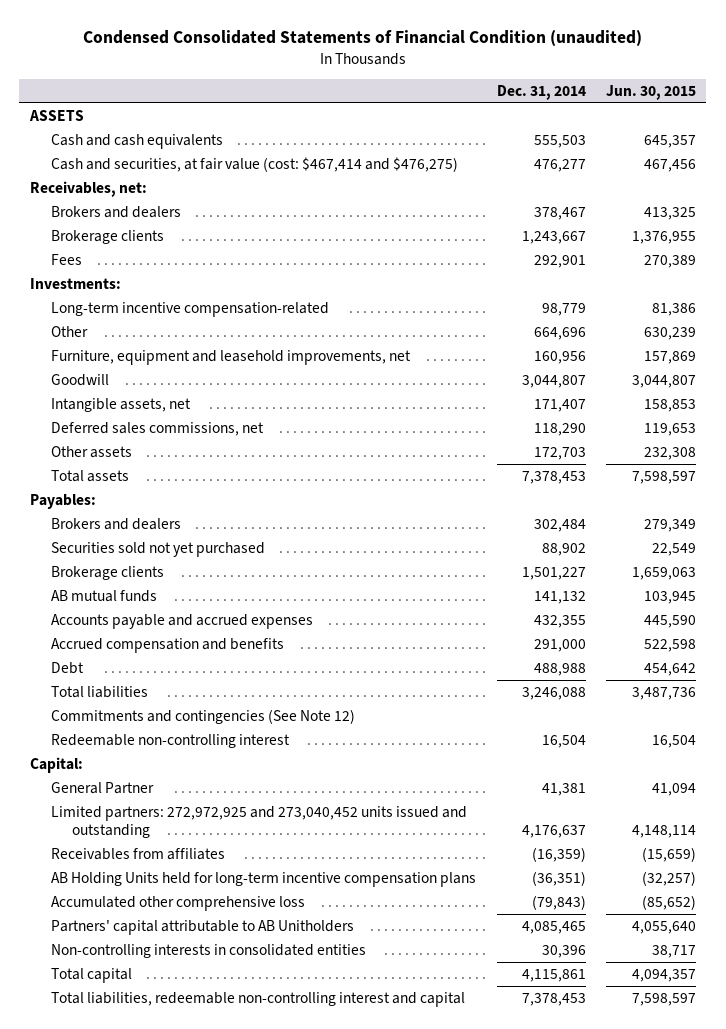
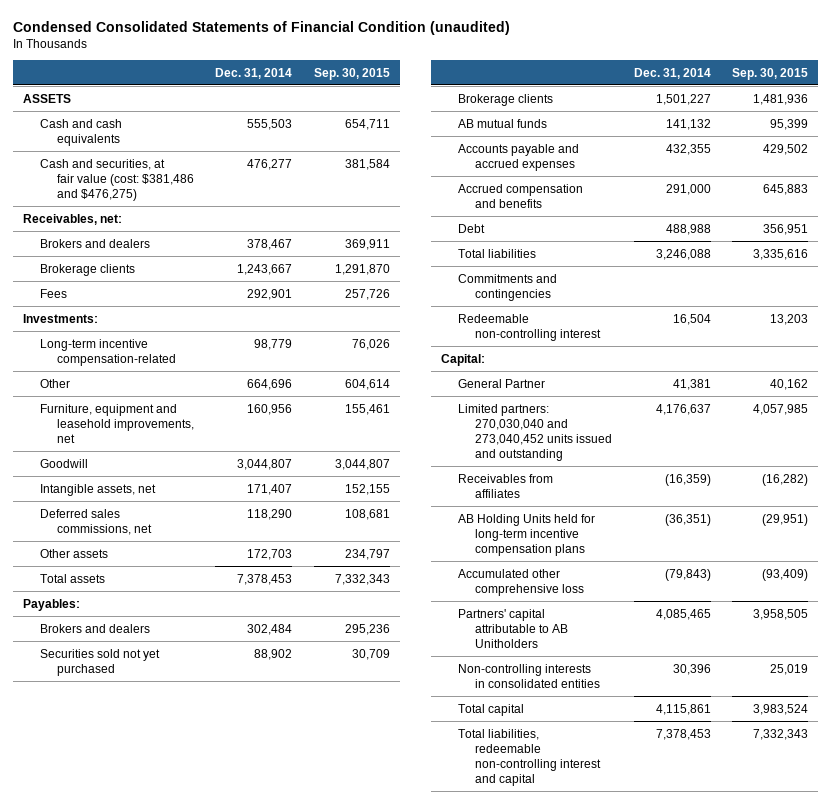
[606,85,697,101] Jun. 30, 2015 -> none
none -> [313,67,390,80] Sep. 30, 2015
[51,156,459,172] Cash and securities, at fair value (cost: $467,414 and $476,275) -> [40,158,195,201] Cash and securities, at fair value (cost: $381,486 and $476,275)
[51,708,356,724] Commitments and contingencies (See Note 12) -> [458,273,558,301] Commitments and contingencies
[51,805,468,839] Limited partners: 272,972,925 and 273,040,452 units issued and outstanding -> [458,403,613,461] Limited partners: 270,030,040 and 273,040,452 units issued and outstanding

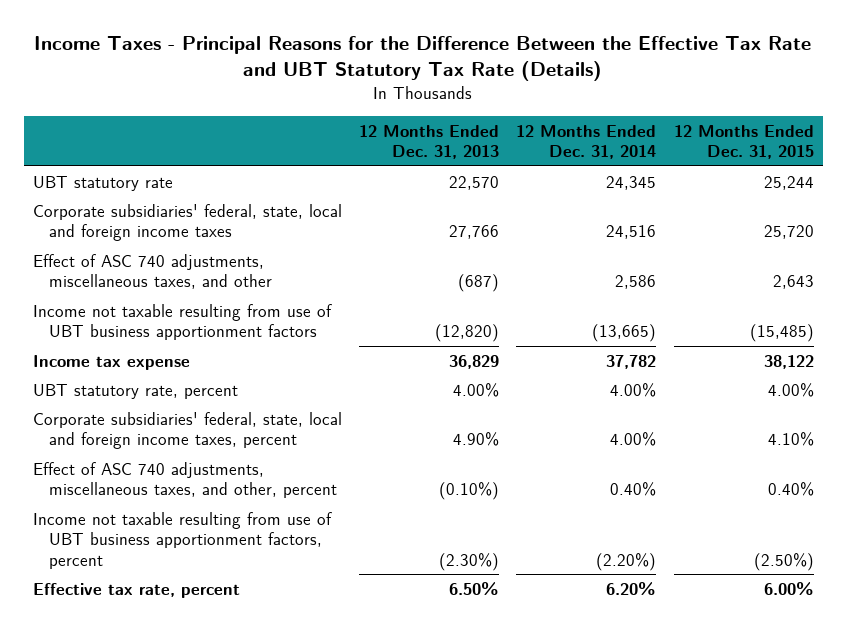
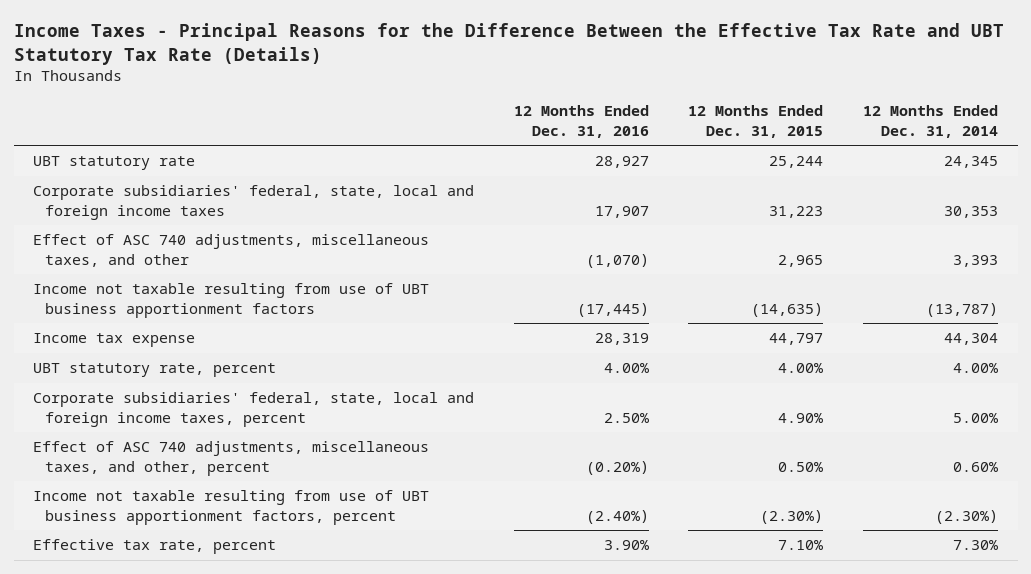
[358,124,499,160] 12 Months Ended Dec. 31, 2013 -> none
none -> [513,105,649,138] 12 Months Ended Dec. 31, 2016
[606,225,657,240] 24,516 -> [943,205,998,218] 30,353
[763,225,814,240] 25,720 -> [769,205,824,218] 31,223
[615,275,657,290] 2,586 -> [952,254,998,267] 3,393
[772,275,814,290] 2,643 -> [778,254,824,267] 2,965
[592,324,657,343] (13,665) -> [925,302,998,317] (13,787)
[749,324,814,343] (15,485) -> [751,302,824,317] (14,635)
[606,354,657,369] 37,782 -> [943,333,998,346] 44,304
[763,354,814,369] 38,122 -> [769,333,824,346] 44,797
[610,432,657,447] 4.00% -> [952,412,998,423] 5.00%
[767,432,814,447] 4.10% -> [778,412,824,423] 4.90%
[610,482,657,497] 0.40% -> [952,461,998,472] 0.60%
[767,482,814,497] 0.40% -> [778,461,824,472] 0.50%
[596,552,657,571] (2.20%) -> [934,509,998,524] (2.30%)
[753,552,814,571] (2.50%) -> [760,509,824,524] (2.30%)
[606,581,657,595] 6.20% -> [952,540,998,551] 7.30%
[763,581,814,595] 6.00% -> [778,540,824,551] 7.10%

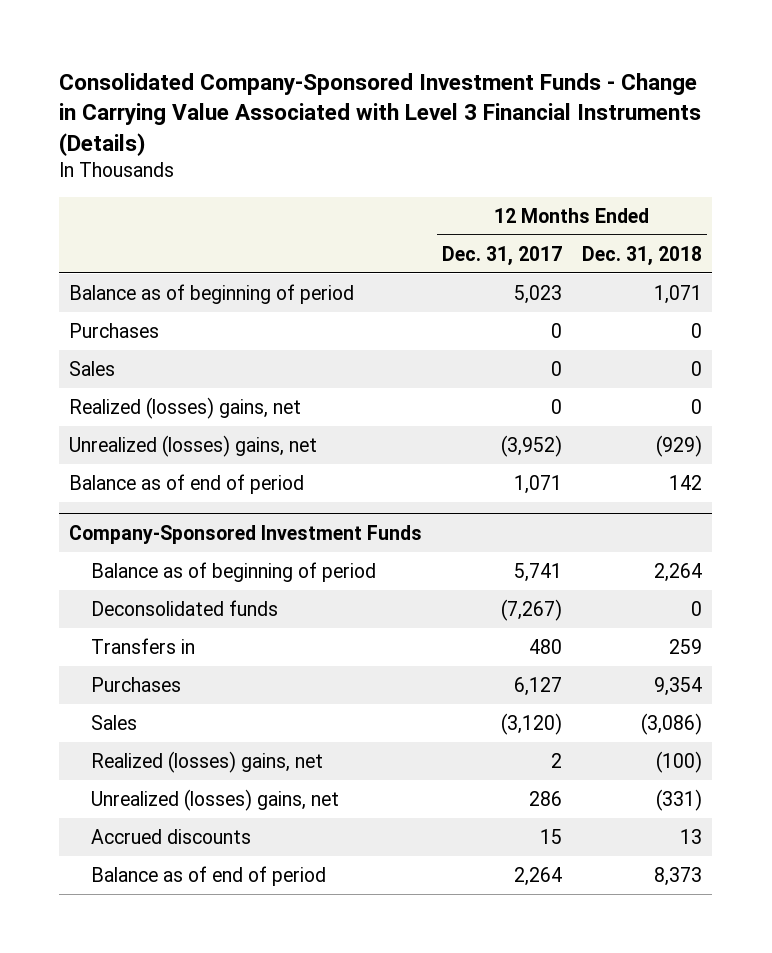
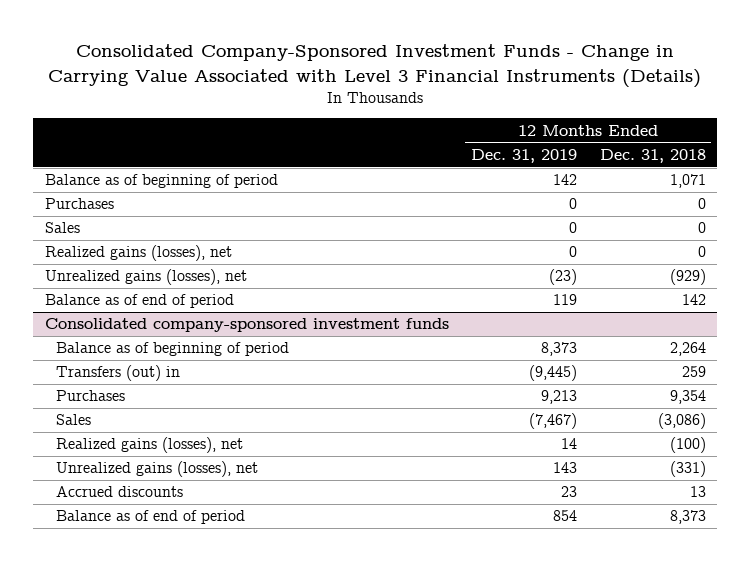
[442,245,563,266] Dec. 31, 2017 -> none
none -> [471,148,578,163] Dec. 31, 2019
[69,396,302,419] Realized (losses) gains, net -> [44,245,232,262] Realized gains (losses), net
[69,434,318,457] Unrealized (losses) gains, net -> [44,269,247,286] Unrealized gains (losses), net
[69,524,423,544] Company-Sponsored Investment Funds -> [44,318,449,333] Consolidated company-sponsored investment funds
[90,599,278,616] Deconsolidated funds -> none
[90,637,195,654] Transfers in -> [56,365,181,382] Transfers (out) in
[90,750,323,773] Realized (losses) gains, net -> [56,437,244,454] Realized gains (losses), net
[90,788,339,811] Unrealized (losses) gains, net -> [56,461,259,478] Unrealized gains (losses), net

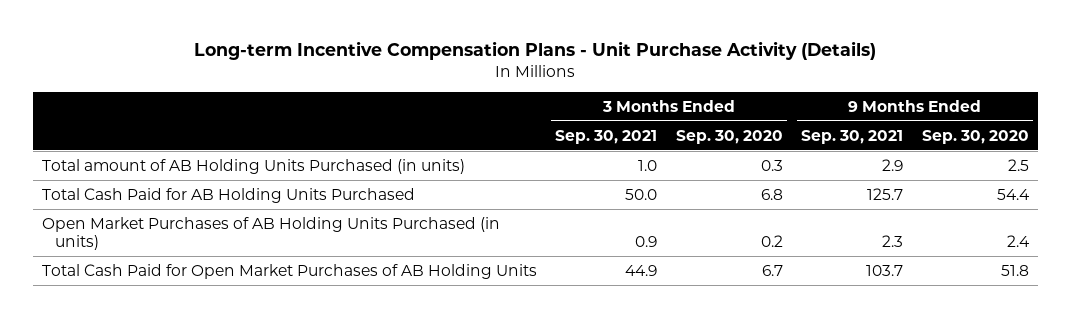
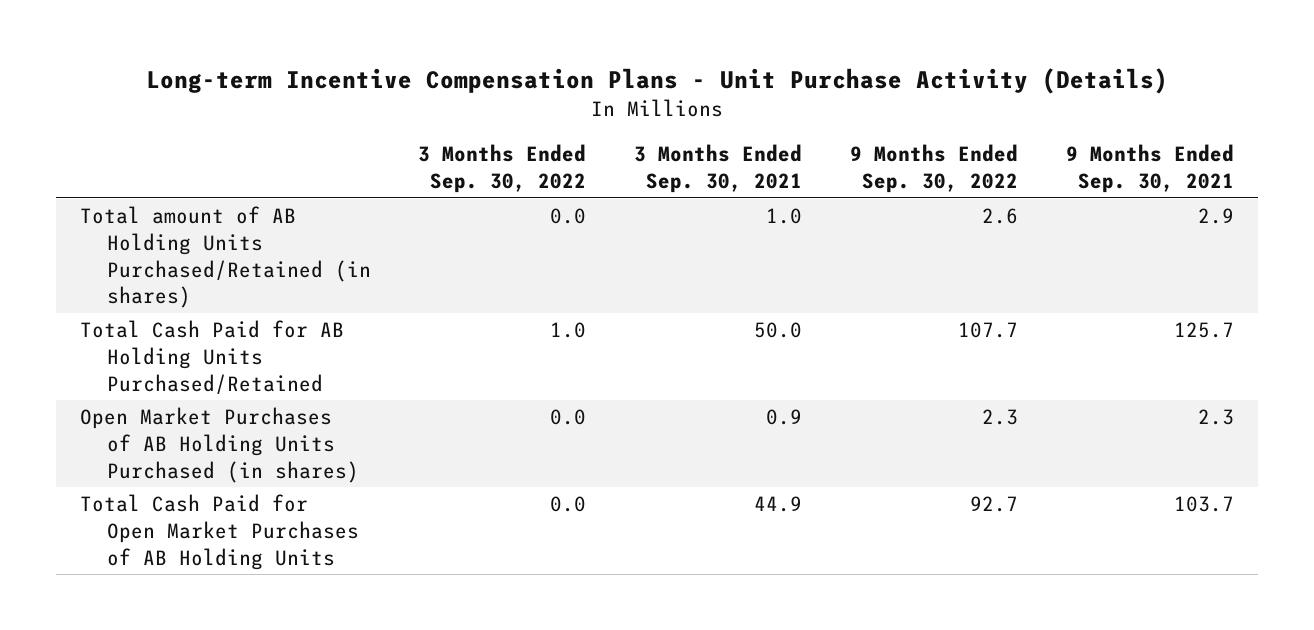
[675,129,783,144] Sep. 30, 2020 -> none
[921,129,1029,144] Sep. 30, 2020 -> none
none -> [418,144,587,193] 3 Months Ended Sep. 30, 2022
none -> [849,144,1018,193] 9 Months Ended Sep. 30, 2022
[42,158,466,174] Total amount of AB Holding Units Purchased (in units) -> [80,206,371,309] Total amount of AB Holding Units Purchased/Retained (in shares)
[42,187,416,203] Total Cash Paid for AB Holding Units Purchased -> [80,320,345,394] Total Cash Paid for AB Holding Units Purchased/Retained
[42,216,501,251] Open Market Purchases of AB Holding Units Purchased (in units) -> [80,407,359,483] Open Market Purchases of AB Holding Units Purchased (in shares)

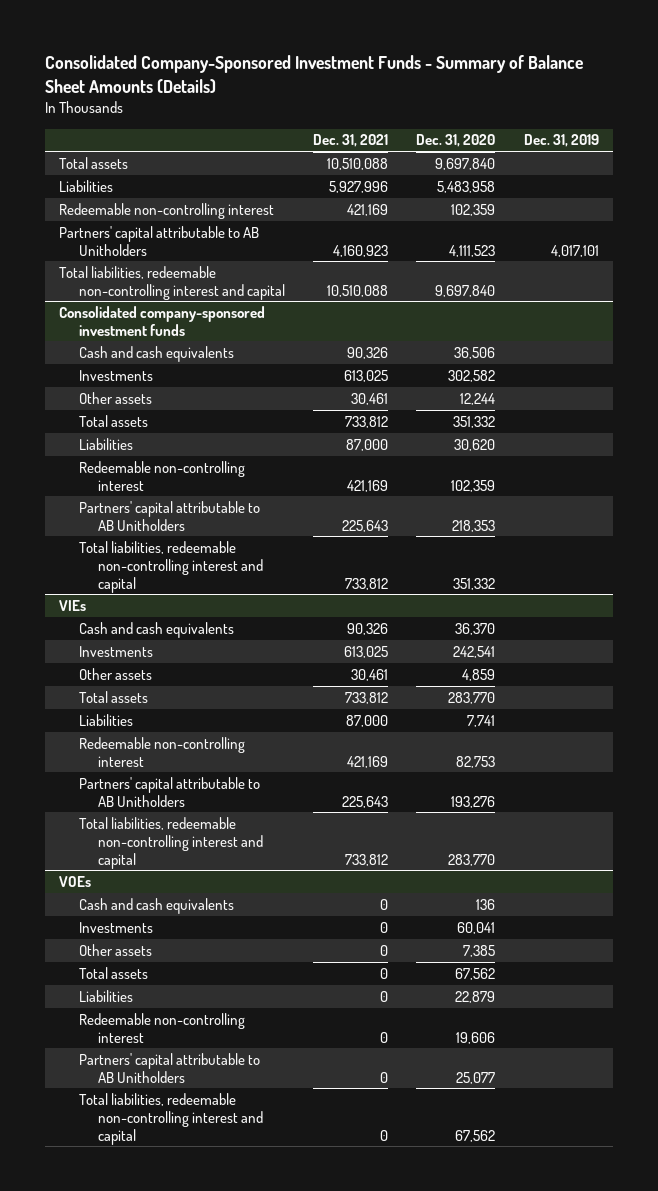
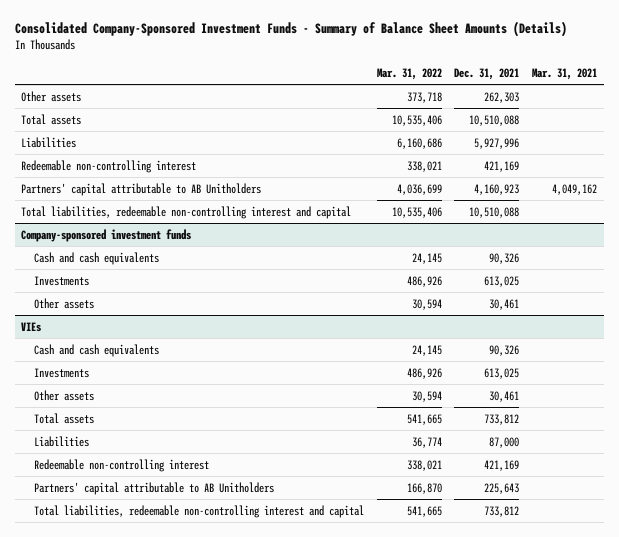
[416,134,496,148] Dec. 31, 2020 -> none
[523,134,599,148] Dec. 31, 2019 -> none
none -> [376,67,442,80] Mar. 31, 2022
none -> [532,67,598,80] Mar. 31, 2021
none -> [21,90,82,102] Other assets
[59,305,266,336] Consolidated company-sponsored investment funds -> [21,228,192,242] Company-sponsored investment funds
[78,414,148,427] Total assets -> none
[78,437,133,450] Liabilities -> none
[78,460,245,491] Redeemable non-controlling interest -> none
[78,500,260,531] Partners' capital attributable to AB Unitholders -> none
[78,540,264,593] Total liabilities, redeemable non-controlling interest and capital -> none
[59,875,92,887] VOEs -> none
[78,897,234,914] Cash and cash equivalents -> none
[78,921,153,933] Investments -> none
[78,943,152,956] Other assets -> none
[78,966,148,979] Total assets -> none
[78,989,133,1002] Liabilities -> none
[78,1012,245,1043] Redeemable non-controlling interest -> none
[78,1052,260,1083] Partners' capital attributable to AB Unitholders -> none
[78,1092,264,1145] Total liabilities, redeemable non-controlling interest and capital -> none

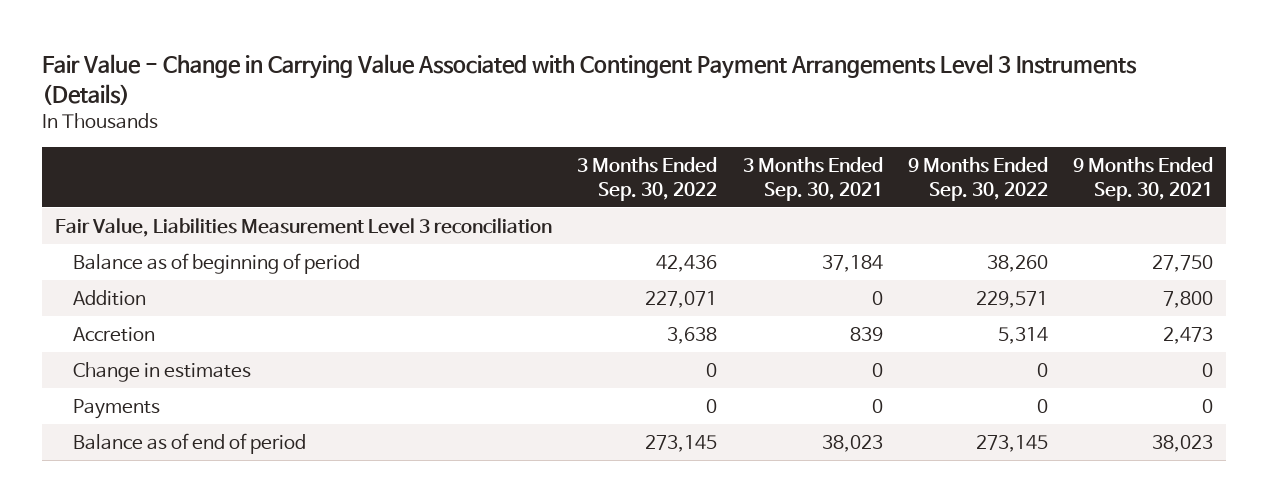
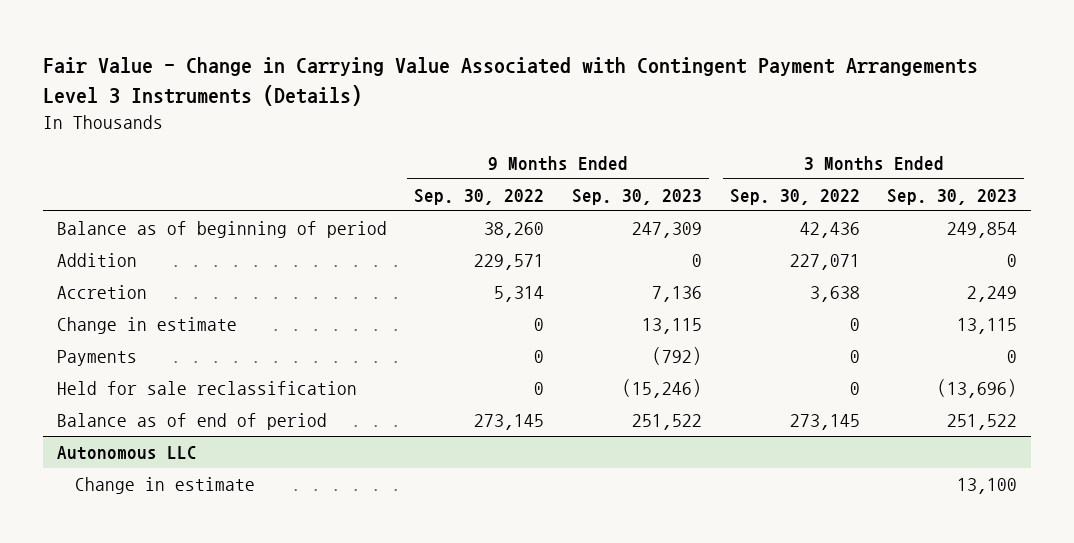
[742,156,883,201] 3 Months Ended Sep. 30, 2021 -> none
[1073,156,1214,201] 9 Months Ended Sep. 30, 2021 -> none
none -> [572,188,703,205] Sep. 30, 2023
none -> [887,188,1018,205] Sep. 30, 2023
[54,217,552,237] Fair Value, Liabilities Measurement Level 3 reconciliation -> none
[73,361,252,382] Change in estimates -> [56,317,237,335] Change in estimate
none -> [56,381,357,396] Held for sale reclassification
none -> [56,446,197,461] Autonomous LLC
none -> [75,477,256,495] Change in estimate

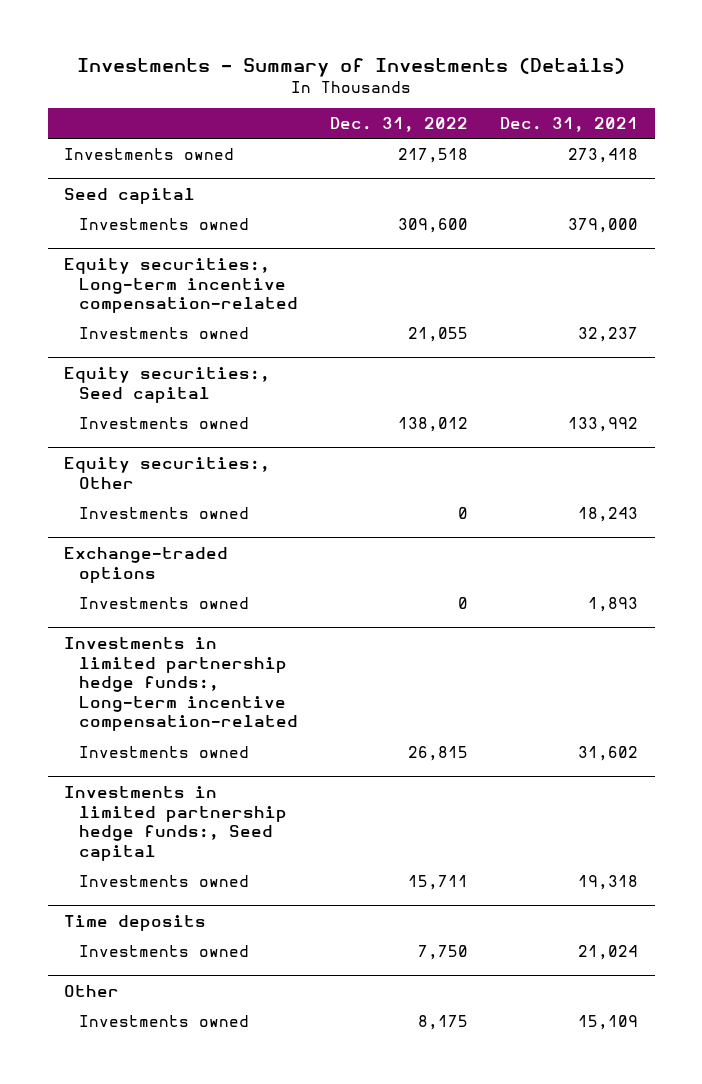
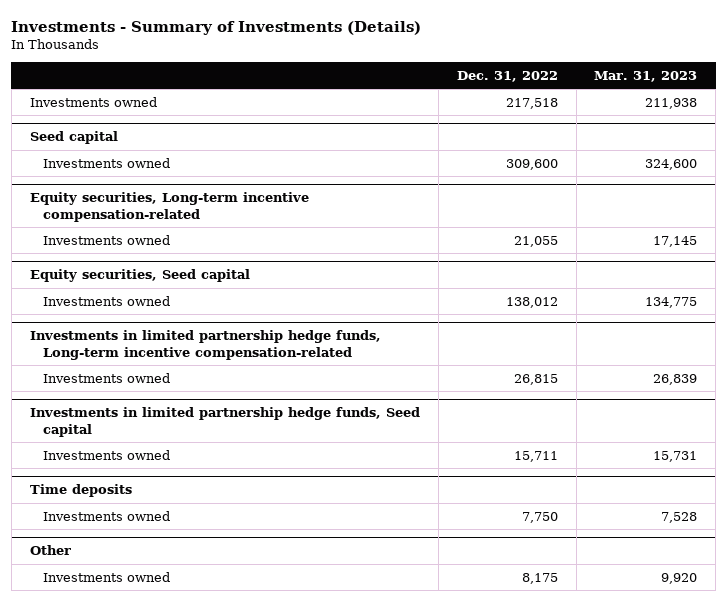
[500,117,639,133] Dec. 31, 2021 -> none
none -> [594,70,698,82] Mar. 31, 2023
[63,257,299,314] Equity securities:, Long-term incentive compensation-related -> [29,192,309,222] Equity securities, Long-term incentive compensation-related
[63,366,270,403] Equity securities:, Seed capital -> [29,269,250,283] Equity securities, Seed capital
[63,456,270,489] Equity securities:, Other -> none
[79,507,250,520] Investments owned -> none
[63,546,228,583] Exchange-traded options -> none
[79,597,250,610] Investments owned -> none
[63,636,299,732] Investments in limited partnership hedge funds:, Long-term incentive compensation-related -> [29,330,381,360] Investments in limited partnership hedge funds, Long-term incentive compensation-related
[63,785,288,861] Investments in limited partnership hedge funds:, Seed capital -> [29,407,420,437] Investments in limited partnership hedge funds, Seed capital

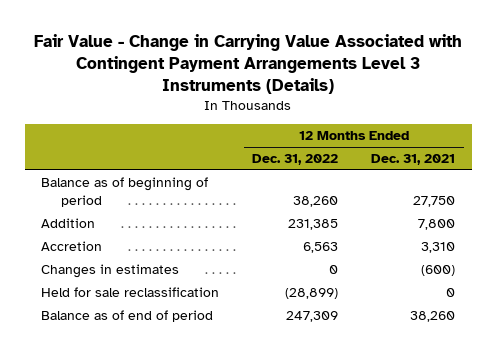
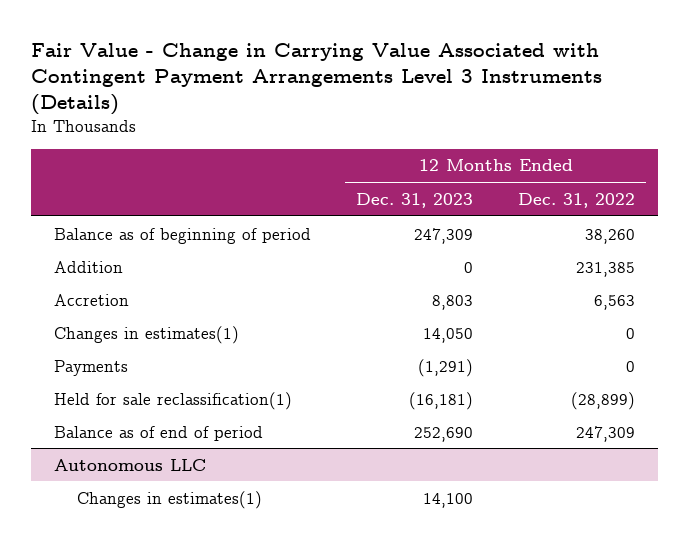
[371,154,456,166] Dec. 31, 2021 -> none
none -> [355,192,473,208] Dec. 31, 2023
[41,264,180,279] Changes in estimates -> [53,325,239,344] Changes in estimates(1)
none -> [53,359,128,376] Payments
[41,287,220,298] Held for sale reclassification -> [53,391,292,410] Held for sale reclassification(1)
none -> [53,458,206,471] Autonomous LLC
none -> [76,490,262,509] Changes in estimates(1)

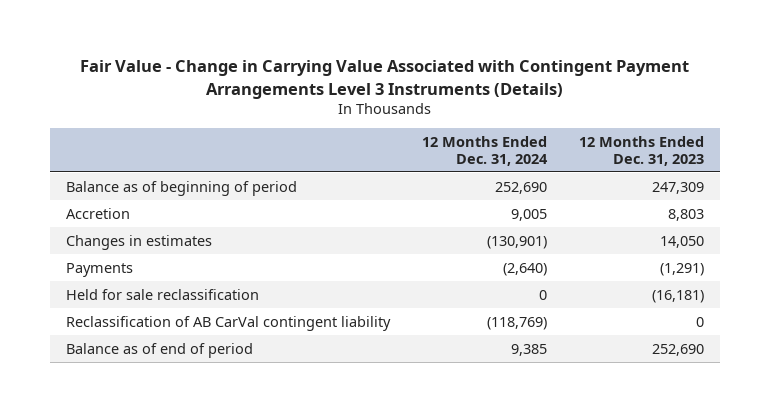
[518,192,636,208] Dec. 31, 2022 -> none
none -> [421,136,548,166] 12 Months Ended Dec. 31, 2024
[53,260,123,273] Addition -> none
[53,325,239,344] Changes in estimates(1) -> [66,234,213,250] Changes in estimates
[53,391,292,410] Held for sale reclassification(1) -> [66,288,260,300] Held for sale reclassification
none -> [66,315,392,331] Reclassification of AB CarVal contingent liability
[53,458,206,471] Autonomous LLC -> none
[76,490,262,509] Changes in estimates(1) -> none

